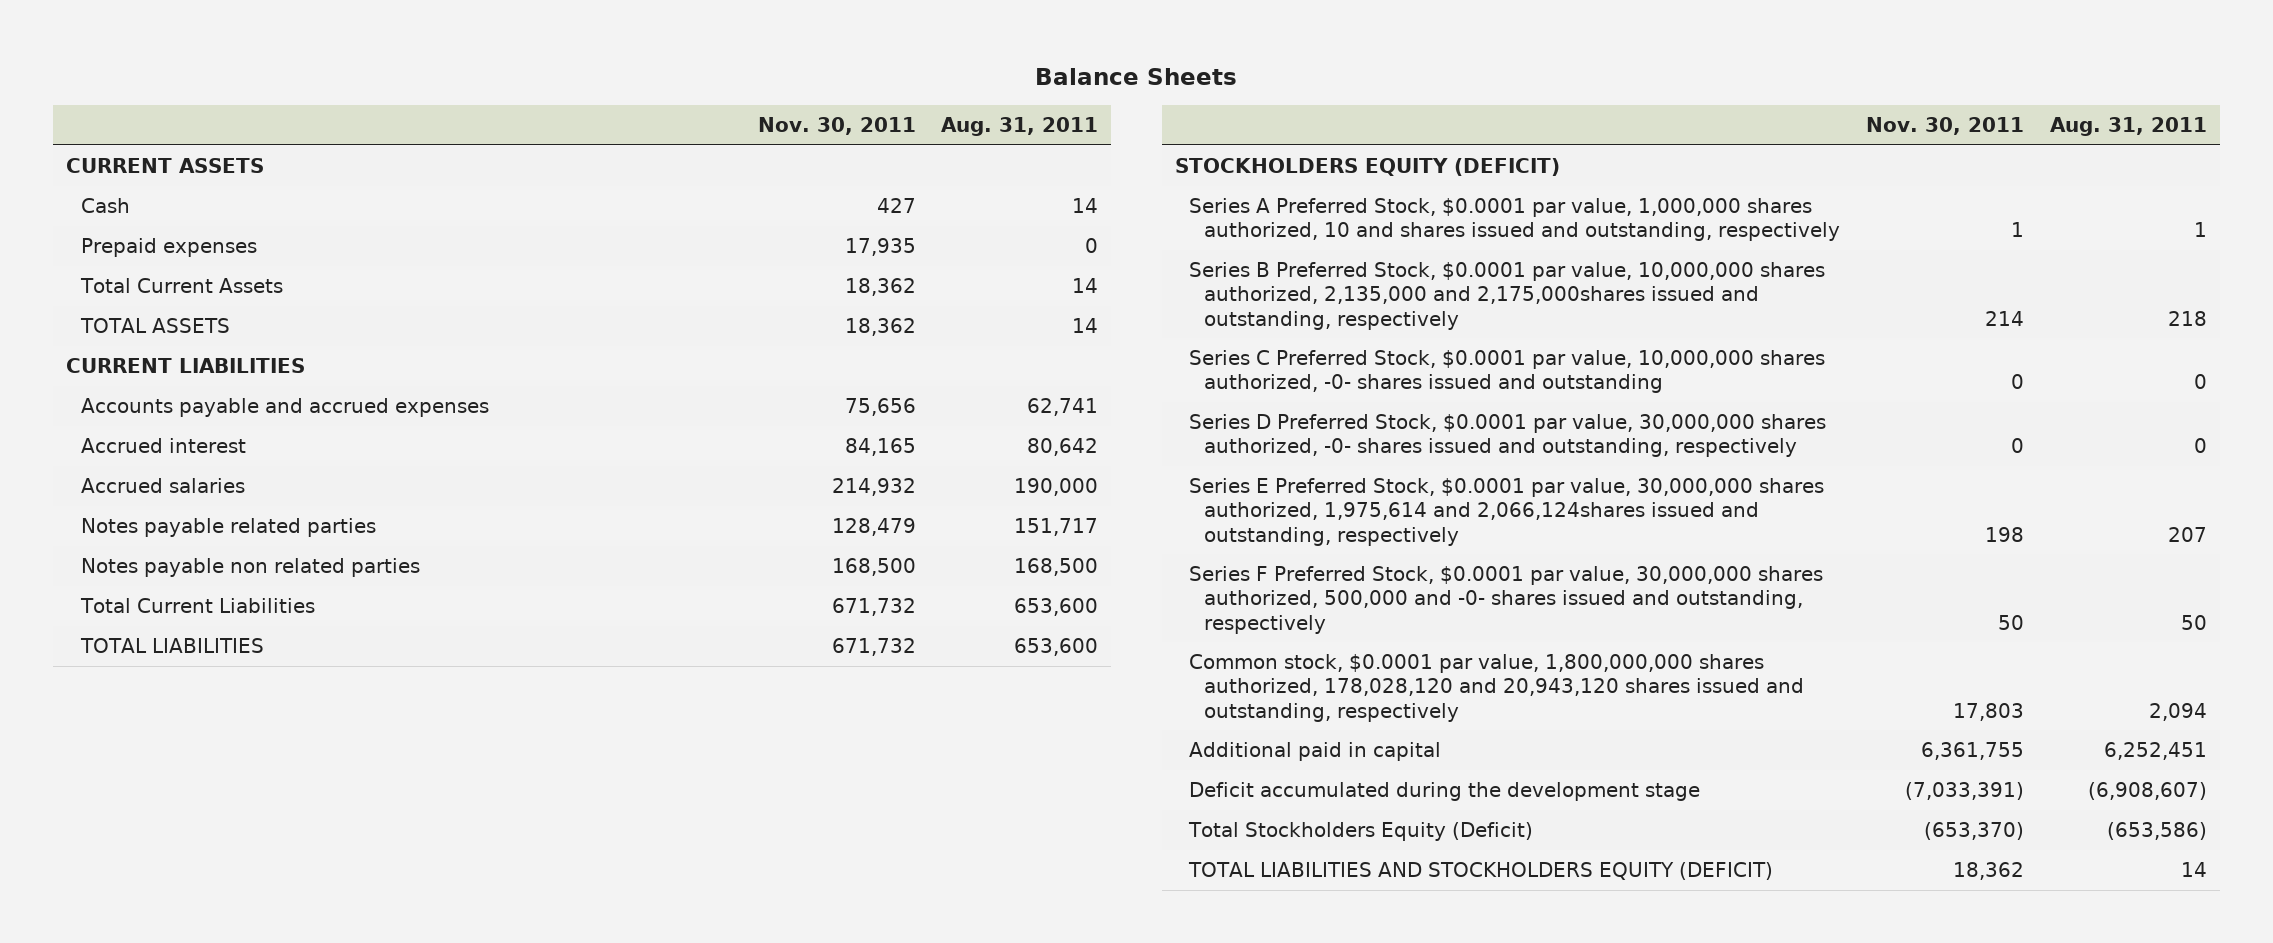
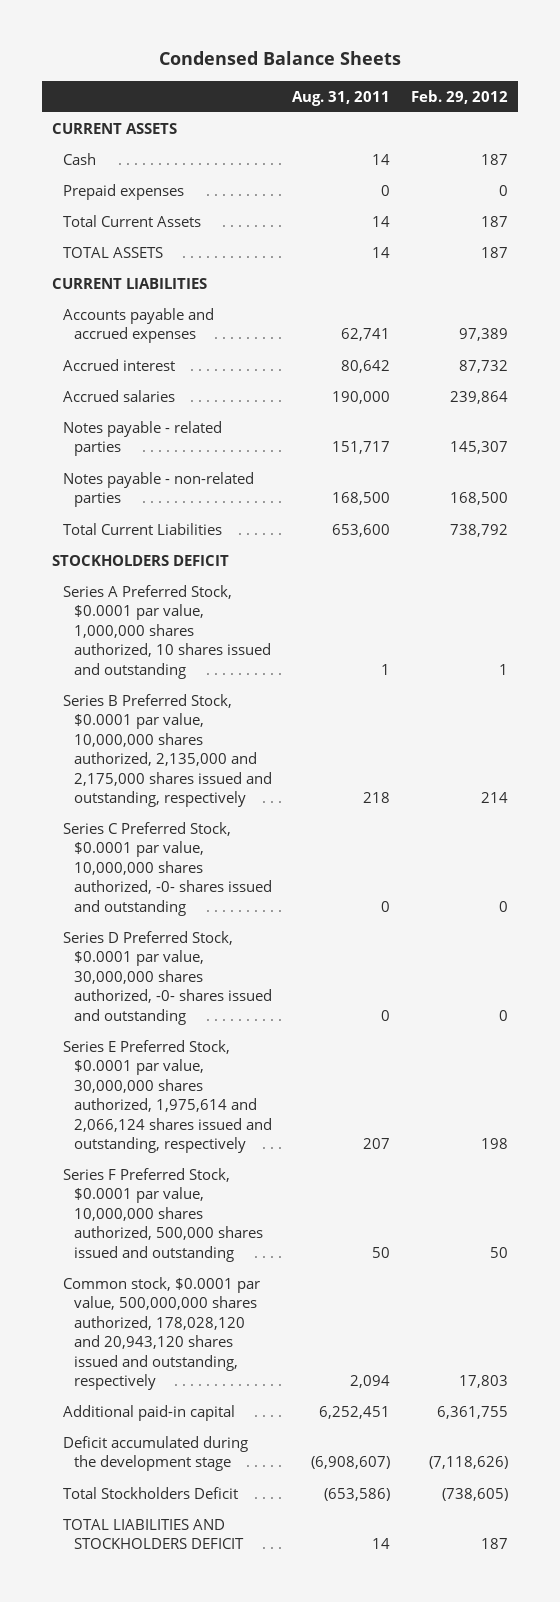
[1035,67,1238,85] Balance Sheets -> [158,51,401,66] Condensed Balance Sheets
[757,117,916,136] Nov. 30, 2011 -> none
none -> [410,89,508,104] Feb. 29, 2012
[81,518,377,538] Notes payable related parties -> [63,420,223,457] Notes payable - related parties
[81,558,421,578] Notes payable non related parties -> [63,471,255,508] Notes payable - non-related parties
[80,638,265,654] TOTAL LIABILITIES -> none
[1174,158,1560,177] STOCKHOLDERS EQUITY (DEFICIT) -> [52,554,230,566] STOCKHOLDERS DEFICIT
[1189,198,1841,242] Series A Preferred Stock, $0.0001 par value, 1,000,000 shares authorized, 10 and shares issued and outstanding, respectively -> [63,584,272,679] Series A Preferred Stock, $0.0001 par value, 1,000,000 shares authorized, 10 shares issued and outstanding
[1189,262,1826,330] Series B Preferred Stock, $0.0001 par value, 10,000,000 shares authorized, 2,135,000 and 2,175,000shares issued and outstanding, respectively -> [63,693,273,807] Series B Preferred Stock, $0.0001 par value, 10,000,000 shares authorized, 2,135,000 and 2,175,000 shares issued and outstanding, respectively
[1189,414,1827,458] Series D Preferred Stock, $0.0001 par value, 30,000,000 shares authorized, -0- shares issued and outstanding, respectively -> [63,930,273,1025] Series D Preferred Stock, $0.0001 par value, 30,000,000 shares authorized, -0- shares issued and outstanding
[1189,478,1825,546] Series E Preferred Stock, $0.0001 par value, 30,000,000 shares authorized, 1,975,614 and 2,066,124shares issued and outstanding, respectively -> [63,1039,273,1153] Series E Preferred Stock, $0.0001 par value, 30,000,000 shares authorized, 1,975,614 and 2,066,124 shares issued and outstanding, respectively
[1189,566,1824,634] Series F Preferred Stock, $0.0001 par value, 30,000,000 shares authorized, 500,000 and -0- shares issued and outstanding, respectively -> [63,1167,264,1262] Series F Preferred Stock, $0.0001 par value, 10,000,000 shares authorized, 500,000 shares issued and outstanding
[1189,654,1805,722] Common stock, $0.0001 par value, 1,800,000,000 shares authorized, 178,028,120 and 20,943,120 shares issued and outstanding, respectively -> [63,1276,261,1390] Common stock, $0.0001 par value, 500,000,000 shares authorized, 178,028,120 and 20,943,120 shares issued and outstanding, respectively
[1189,742,1442,762] Additional paid in capital -> [63,1404,236,1421] Additional paid-in capital
[1188,822,1534,842] Total Stockholders Equity (Deficit) -> [63,1486,239,1499] Total Stockholders Deficit
[1188,862,1774,881] TOTAL LIABILITIES AND STOCKHOLDERS EQUITY (DEFICIT) -> [63,1518,245,1550] TOTAL LIABILITIES AND STOCKHOLDERS DEFICIT

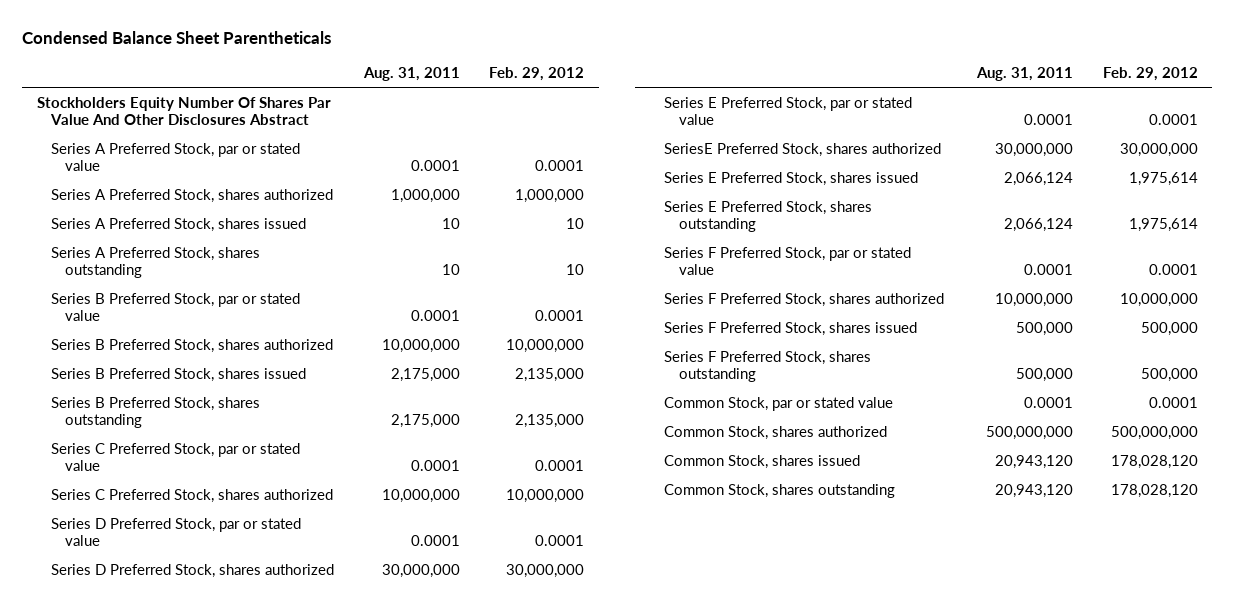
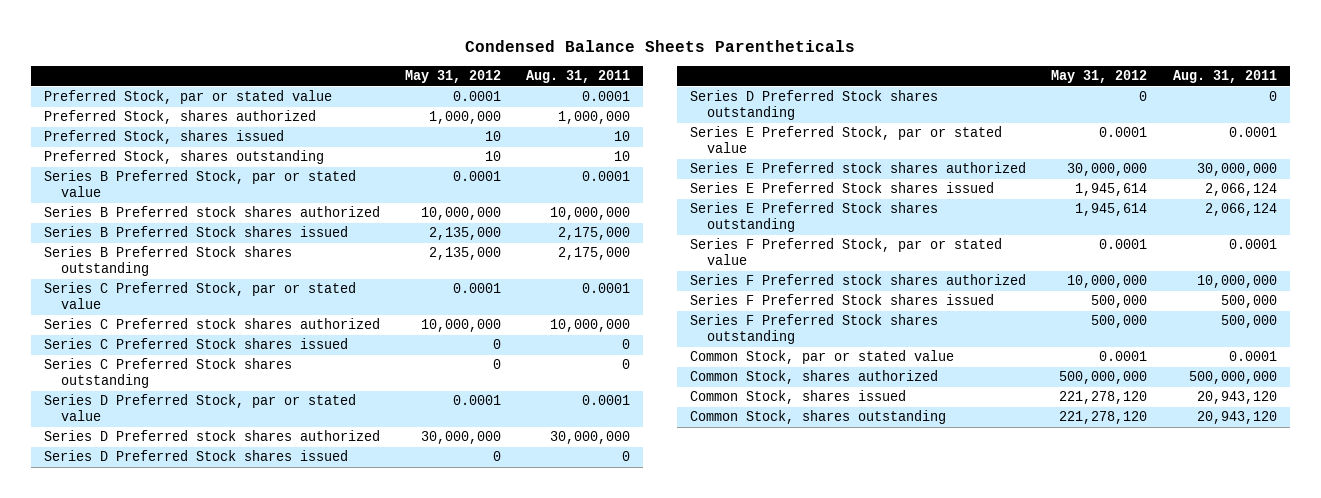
[21,31,331,45] Condensed Balance Sheet Parentheticals -> [465,40,856,53] Condensed Balance Sheets Parentheticals
[489,67,585,82] Feb. 29, 2012 -> none
none -> [405,70,502,84] May 31, 2012
[36,96,331,125] Stockholders Equity Number Of Shares Par Value And Other Disclosures Abstract -> none
[50,142,300,171] Series A Preferred Stock, par or stated value -> [43,90,332,105] Preferred Stock, par or stated value
[50,188,333,203] Series A Preferred Stock, shares authorized -> [43,110,316,125] Preferred Stock, shares authorized
[50,217,306,232] Series A Preferred Stock, shares issued -> [43,130,284,145] Preferred Stock, shares issued
[50,246,260,278] Series A Preferred Stock, shares outstanding -> [43,150,324,165] Preferred Stock, shares outstanding
[50,338,333,353] Series B Preferred Stock, shares authorized -> [43,206,380,218] Series B Preferred stock shares authorized
[50,367,306,382] Series B Preferred Stock, shares issued -> [43,226,348,238] Series B Preferred Stock shares issued
[50,396,260,428] Series B Preferred Stock, shares outstanding -> [43,246,292,277] Series B Preferred Stock shares outstanding
[50,488,333,503] Series C Preferred Stock, shares authorized -> [43,318,380,330] Series C Preferred stock shares authorized
none -> [43,338,348,350] Series C Preferred Stock shares issued
none -> [43,358,292,389] Series C Preferred Stock shares outstanding
[50,563,334,578] Series D Preferred Stock, shares authorized -> [43,430,380,442] Series D Preferred stock shares authorized
none -> [43,450,348,462] Series D Preferred Stock shares issued
none -> [690,90,939,121] Series D Preferred Stock shares outstanding
[664,142,942,157] SeriesE Preferred Stock, shares authorized -> [690,162,1027,174] Series E Preferred stock shares authorized
[664,171,919,186] Series E Preferred Stock, shares issued -> [690,182,995,194] Series E Preferred Stock shares issued
[664,200,873,232] Series E Preferred Stock, shares outstanding -> [690,202,939,233] Series E Preferred Stock shares outstanding
[664,292,945,307] Series F Preferred Stock, shares authorized -> [690,274,1027,286] Series F Preferred stock shares authorized
[664,321,918,336] Series F Preferred Stock, shares issued -> [690,294,995,306] Series F Preferred Stock shares issued
[664,350,872,382] Series F Preferred Stock, shares outstanding -> [690,314,939,345] Series F Preferred Stock shares outstanding

